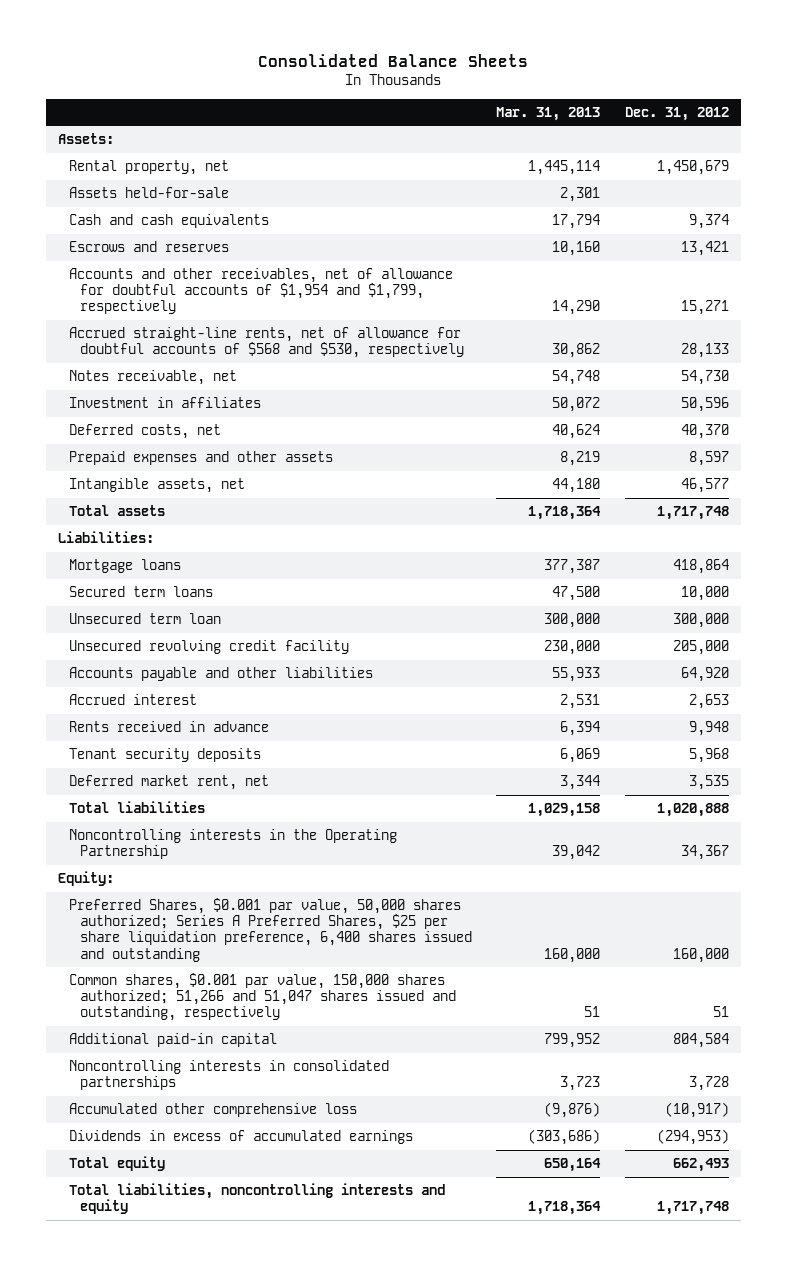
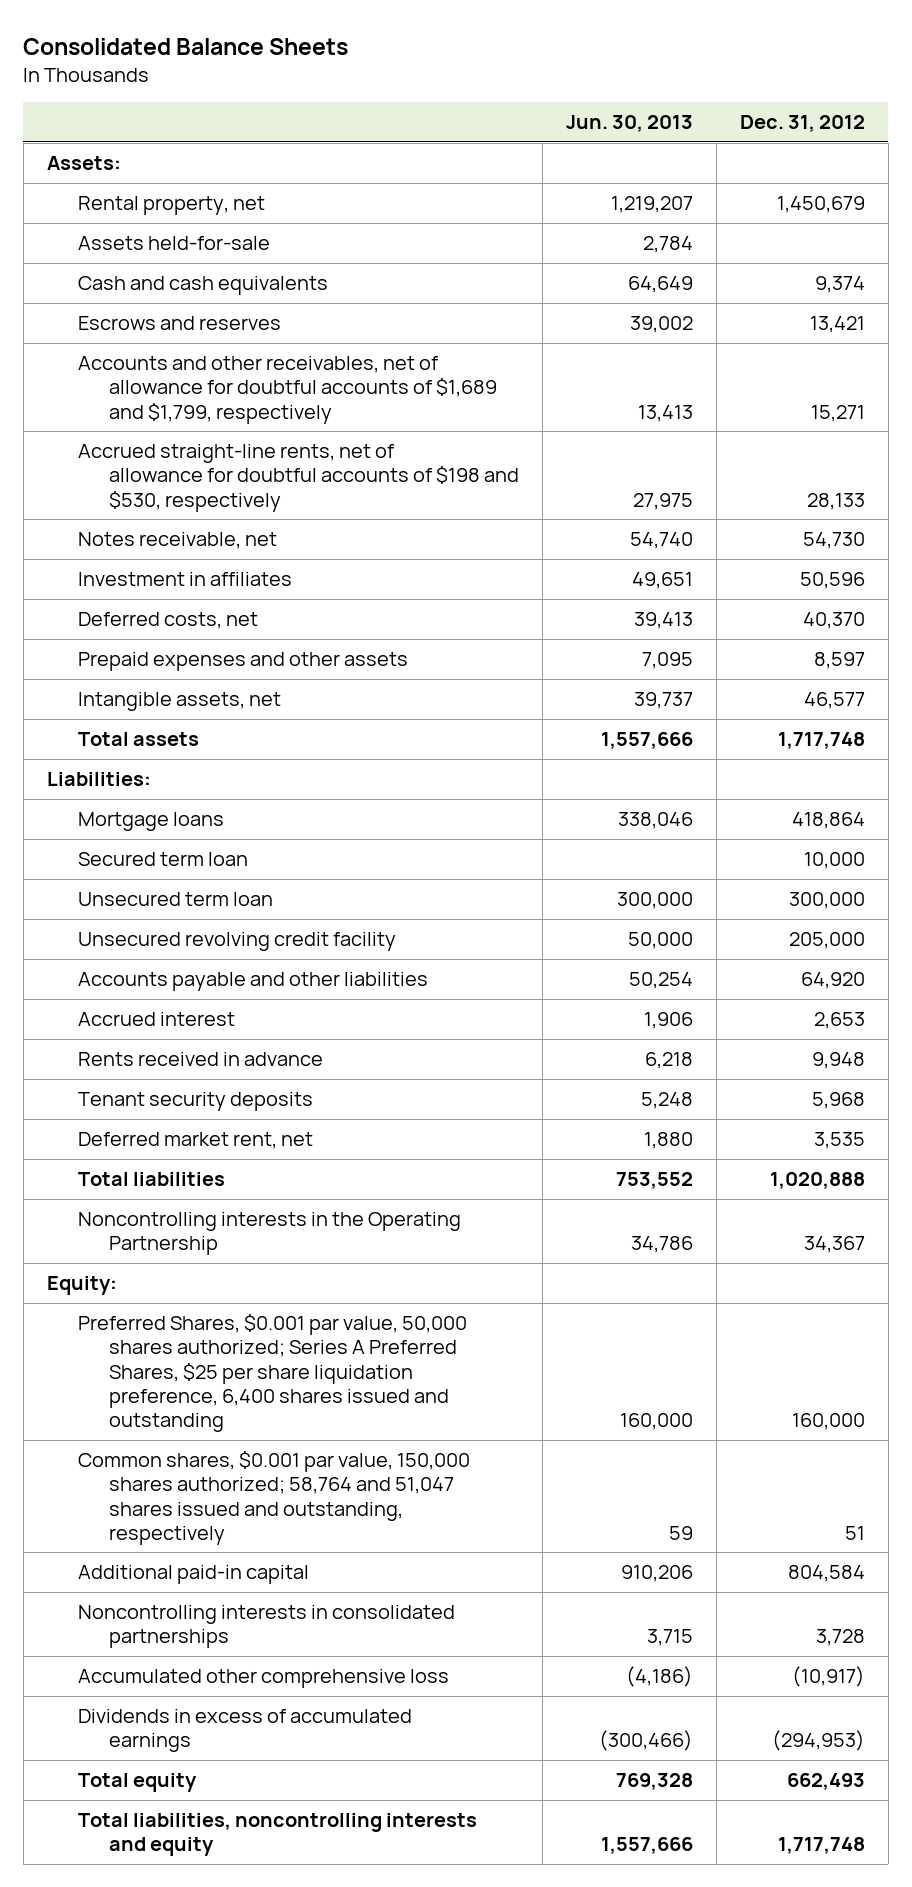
[496,106,601,121] Mar. 31, 2013 -> none
none -> [566,115,694,133] Jun. 30, 2013
[69,267,454,315] Accounts and other receivables, net of allowance for doubtful accounts of $1,954 and $1,799, respectively -> [78,356,498,424] Accounts and other receivables, net of allowance for doubtful accounts of $1,689 and $1,799, respectively
[69,326,465,359] Accrued straight-line rents, net of allowance for doubtful accounts of $568 and $530, respectively -> [78,444,520,512] Accrued straight-line rents, net of allowance for doubtful accounts of $198 and $530, respectively
[69,585,214,597] Secured term loans -> [78,852,249,867] Secured term loan
[69,972,457,1022] Common shares, $0.001 par value, 150,000 shares authorized; 51,266 and 51,047 shares issued and outstanding, respectively -> [78,1451,471,1545] Common shares, $0.001 par value, 150,000 shares authorized; 58,764 and 51,047 shares issued and outstanding, respectively

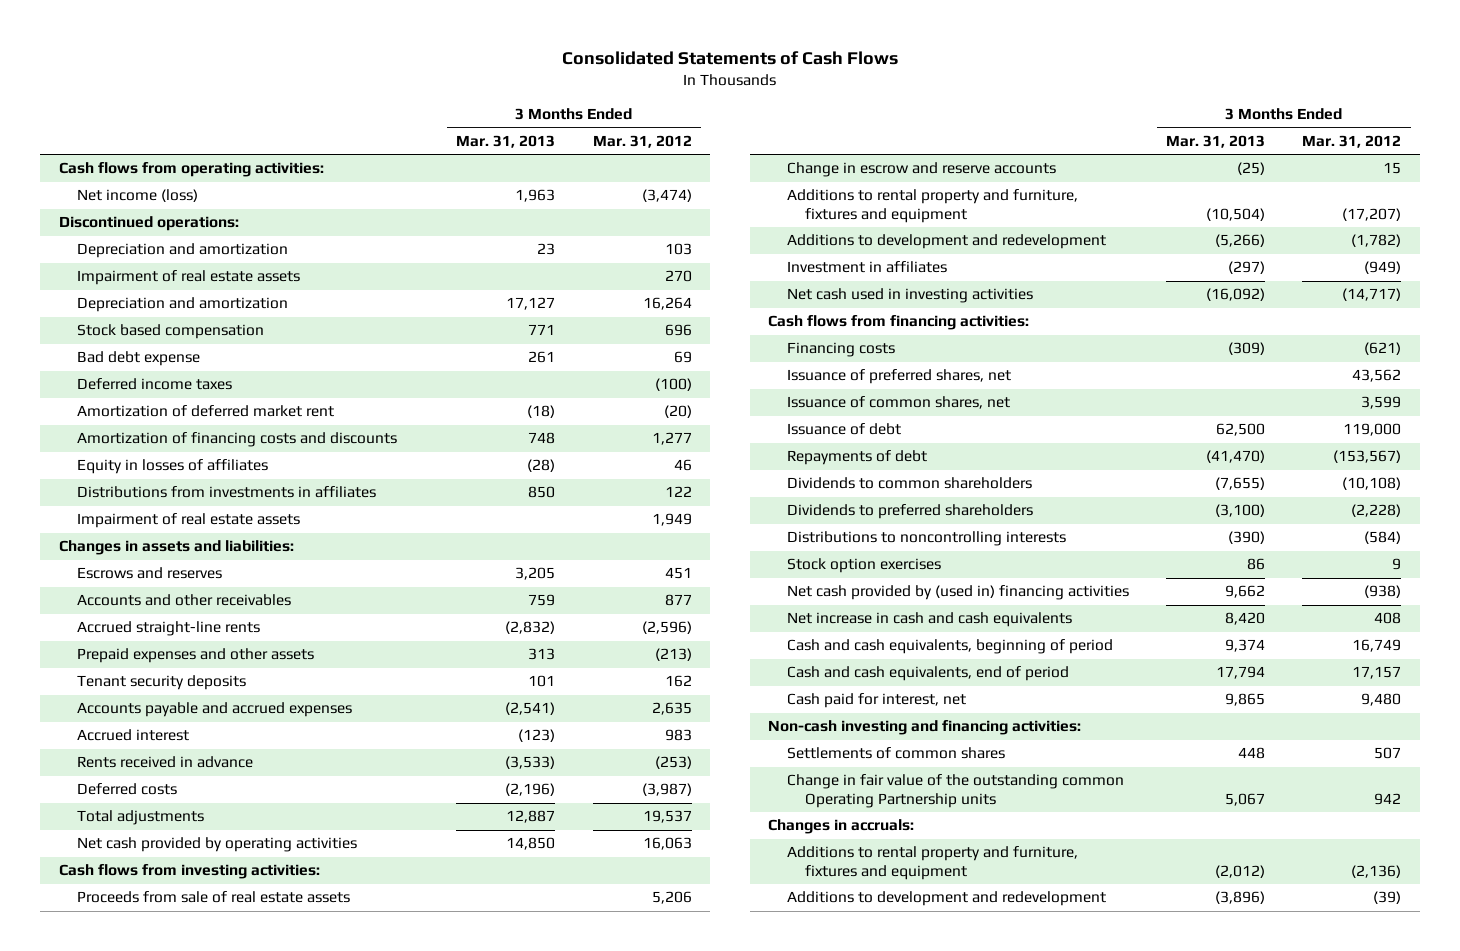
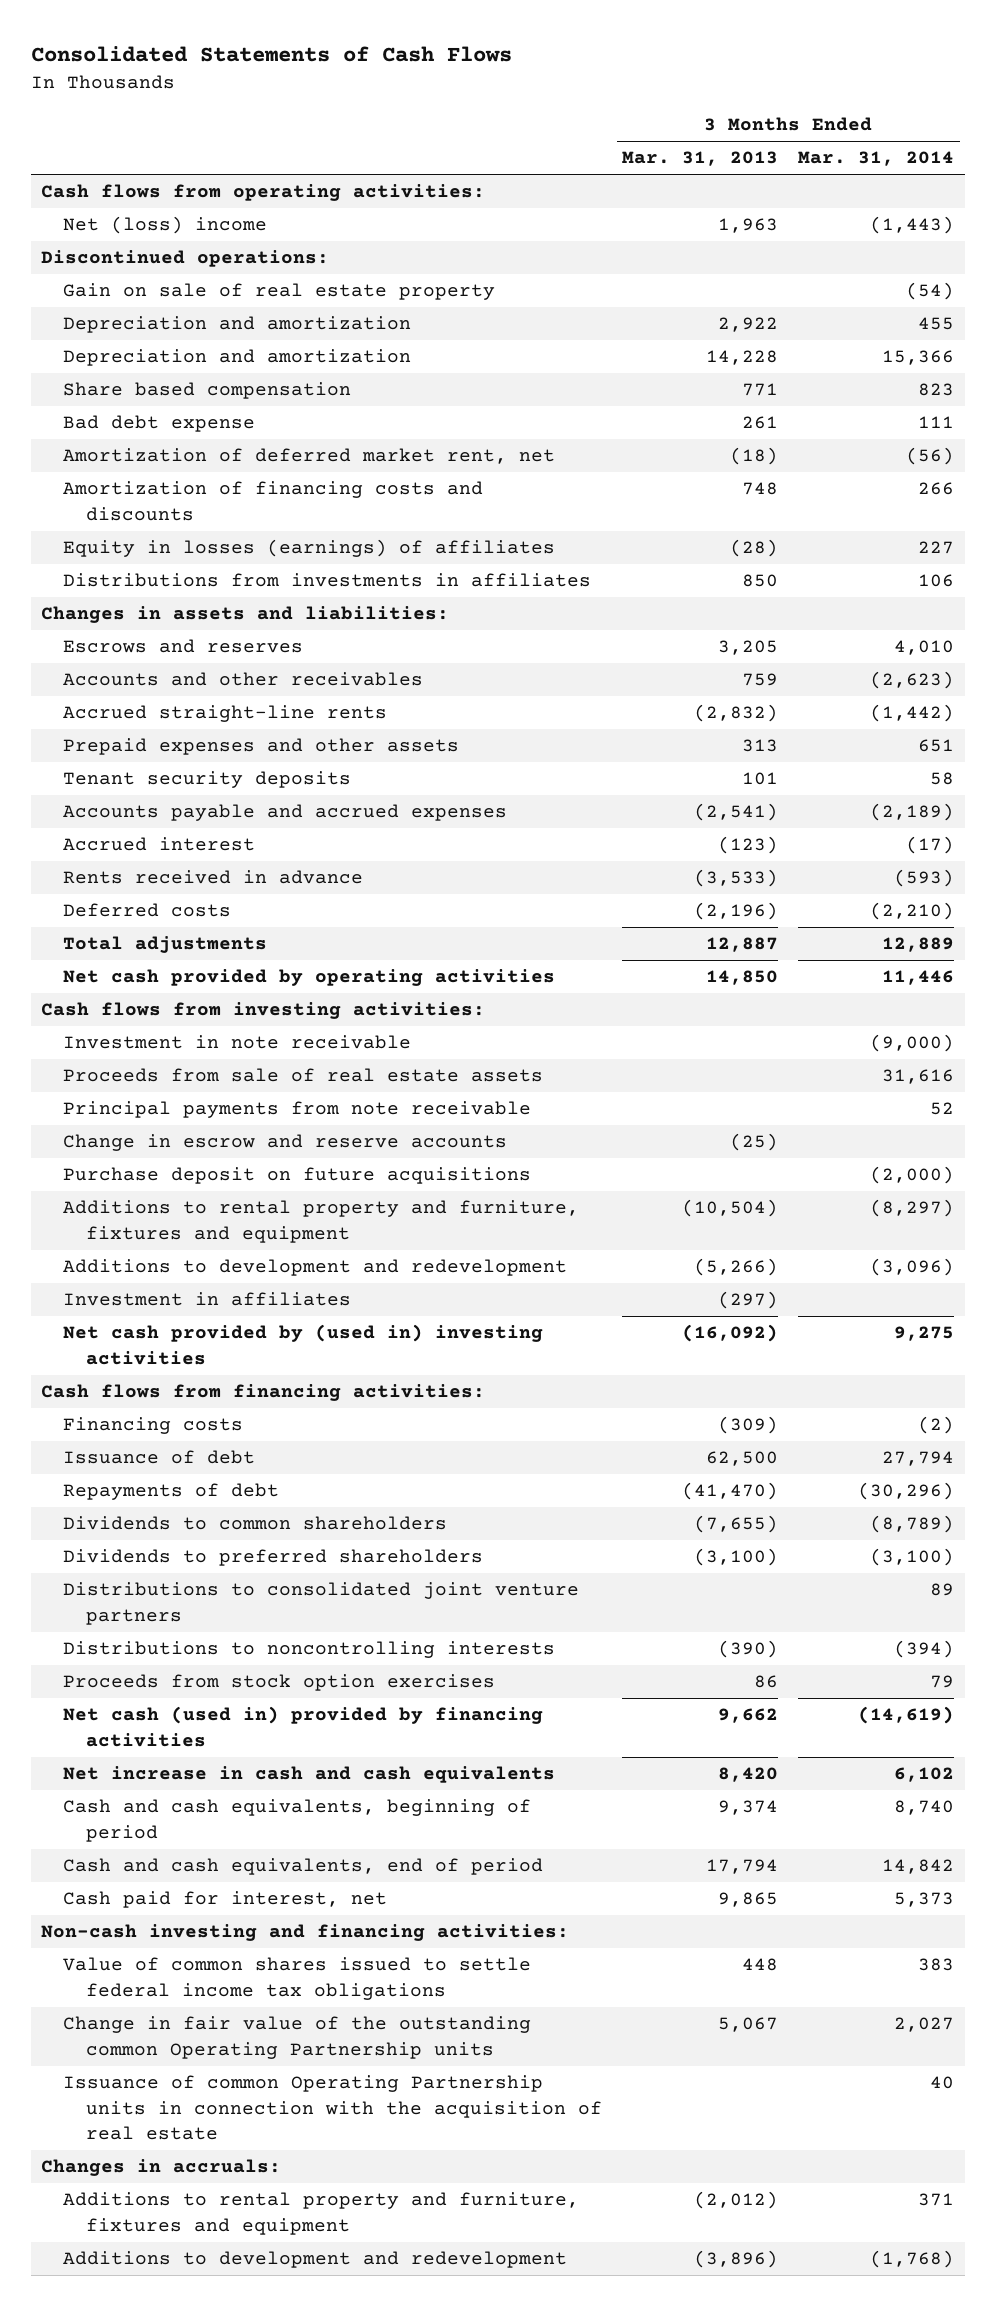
[592,134,692,148] Mar. 31, 2012 -> none
none -> [798,151,955,167] Mar. 31, 2014
[77,189,199,203] Net income (loss) -> [63,216,268,235] Net (loss) income
[77,270,301,286] Impairment of real estate assets -> none
none -> [63,283,496,301] Gain on sale of real estate property
[537,243,556,256] 23 -> [718,317,779,333] 2,922
[506,297,556,311] 17,127 -> [706,350,779,366] 14,228
[77,324,265,340] Stock based compensation -> [63,382,352,400] Share based compensation
[77,378,233,391] Deferred income taxes -> none
[77,405,335,418] Amortization of deferred market rent -> [63,448,556,465] Amortization of deferred market rent, net
[77,459,269,475] Equity in losses of affiliates -> [63,539,556,558] Equity in losses (earnings) of affiliates
[77,513,301,529] Impairment of real estate assets -> none
none -> [63,1035,412,1050] Investment in note receivable
none -> [63,1101,532,1119] Principal payments from note receivable
none -> [63,1167,532,1185] Purchase deposit on future acquisitions
[786,288,1033,304] Net cash used in investing activities -> [63,1324,544,1365] Net cash provided by (used in) investing activities
[786,369,1011,385] Issuance of preferred shares, net -> none
[786,396,1010,410] Issuance of common shares, net -> none
none -> [63,1582,580,1625] Distributions to consolidated joint venture partners
[786,558,941,574] Stock option exercises -> [63,1674,496,1692] Proceeds from stock option exercises
[786,585,1129,601] Net cash provided by (used in) financing activities -> [63,1706,544,1747] Net cash (used in) provided by financing activities
[786,747,1005,760] Settlements of common shares -> [63,1957,532,2000] Value of common shares issued to settle federal income tax obligations
none -> [63,2075,602,2140] Issuance of common Operating Partnership units in connection with the acquisition of real estate

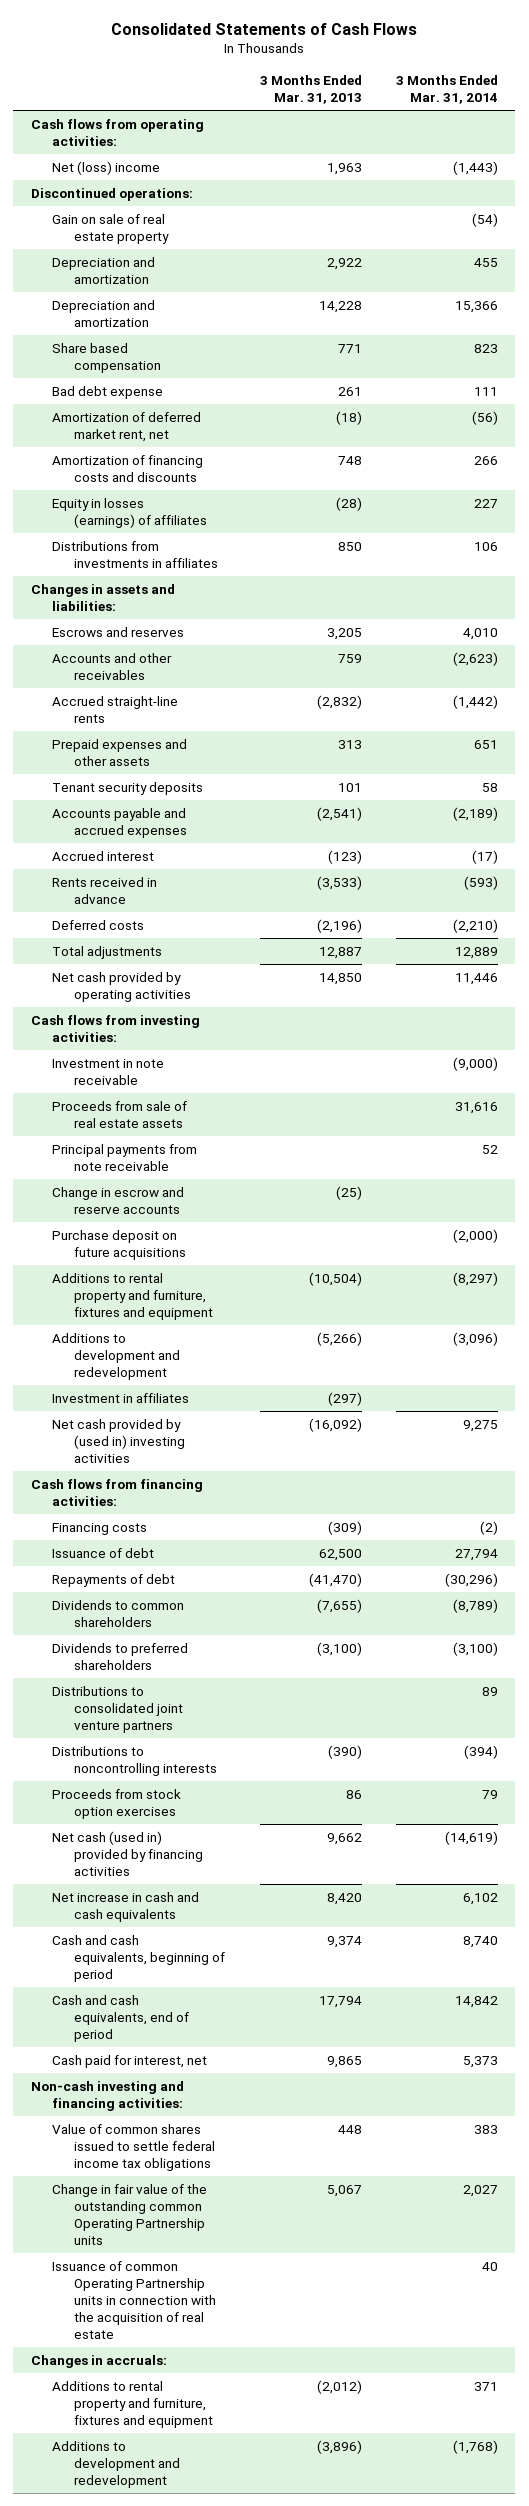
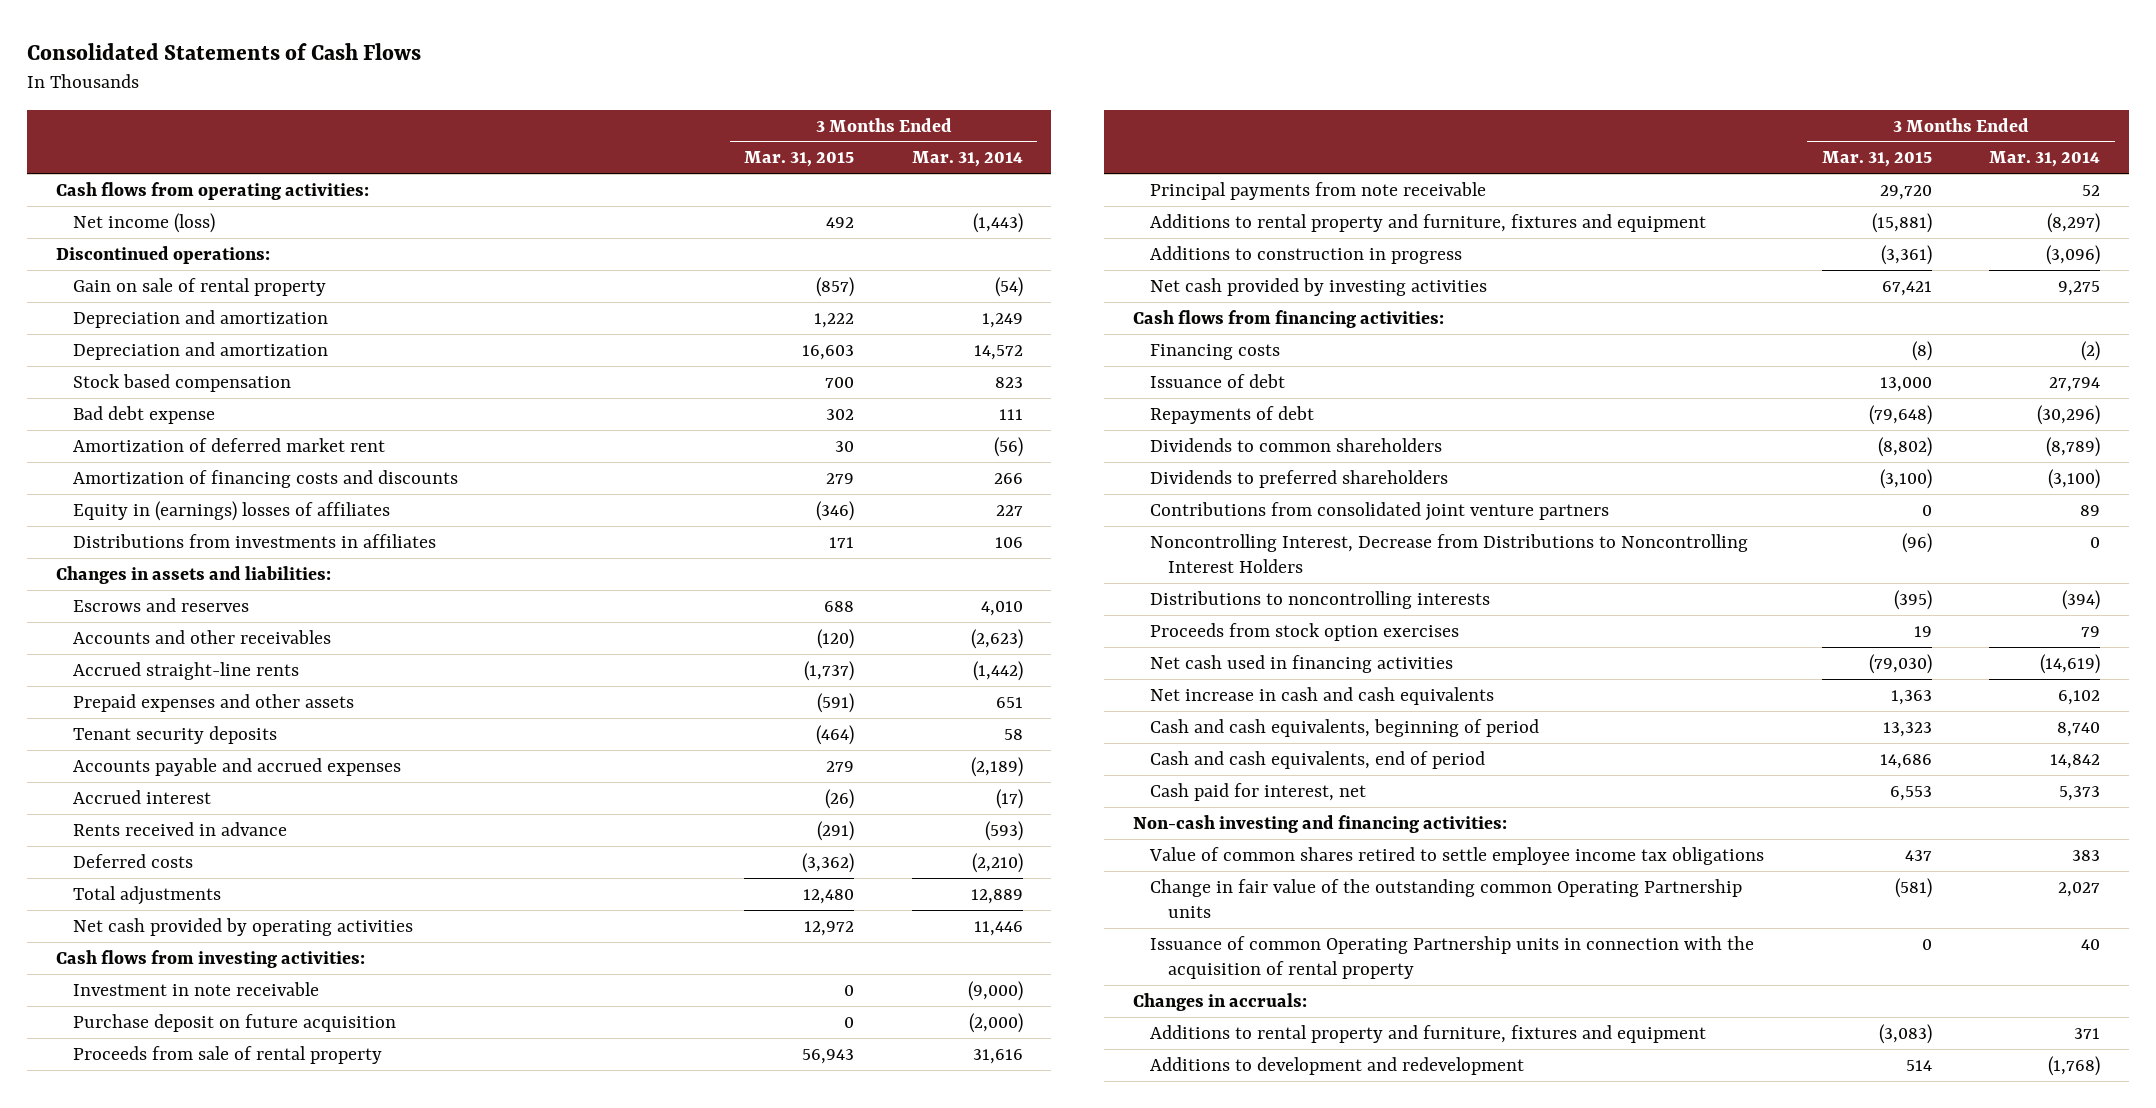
[259,75,362,104] 3 Months Ended Mar. 31, 2013 -> none
none -> [744,151,855,168] Mar. 31, 2015
[52,161,161,176] Net (loss) income -> [72,212,215,233] Net income (loss)
[52,214,170,244] Gain on sale of real estate property -> [72,277,326,296] Gain on sale of rental property
[473,258,498,268] 455 -> [981,312,1023,328] 1,249
[454,301,498,314] 15,366 -> [973,344,1023,360] 14,572
[52,343,162,373] Share based compensation -> [72,373,291,392] Stock based compensation
[52,412,202,442] Amortization of deferred market rent, net -> [72,437,385,452] Amortization of deferred market rent
[52,498,208,528] Equity in losses (earnings) of affiliates -> [72,500,390,521] Equity in (earnings) losses of affiliates
none -> [72,1013,396,1032] Purchase deposit on future acquisition
[52,1101,188,1128] Proceeds from sale of real estate assets -> [72,1045,382,1064] Proceeds from sale of rental property
[52,1187,185,1214] Change in escrow and reserve accounts -> none
[52,1230,187,1260] Purchase deposit on future acquisitions -> none
[52,1393,190,1404] Investment in affiliates -> none
[52,1333,181,1380] Additions to development and redevelopment -> [1150,245,1463,264] Additions to construction in progress
[52,1419,186,1463] Net cash provided by (used in) investing activities -> [1150,277,1488,296] Net cash provided by investing activities
[52,1686,184,1733] Distributions to consolidated joint venture partners -> [1150,501,1610,521] Contributions from consolidated joint venture partners
none -> [1150,533,1749,573] Noncontrolling Interest, Decrease from Distributions to Noncontrolling Interest Holders
[52,1831,204,1876] Net cash (used in) provided by financing activities -> [1150,654,1454,673] Net cash used in financing activities
[52,2124,216,2171] Value of common shares issued to settle federal income tax obligations -> [1149,846,1765,865] Value of common shares retired to settle employee income tax obligations
[52,2261,217,2339] Issuance of common Operating Partnership units in connection with the acquisition of real estate -> [1150,935,1755,979] Issuance of common Operating Partnership units in connection with the acquisition of rental property

